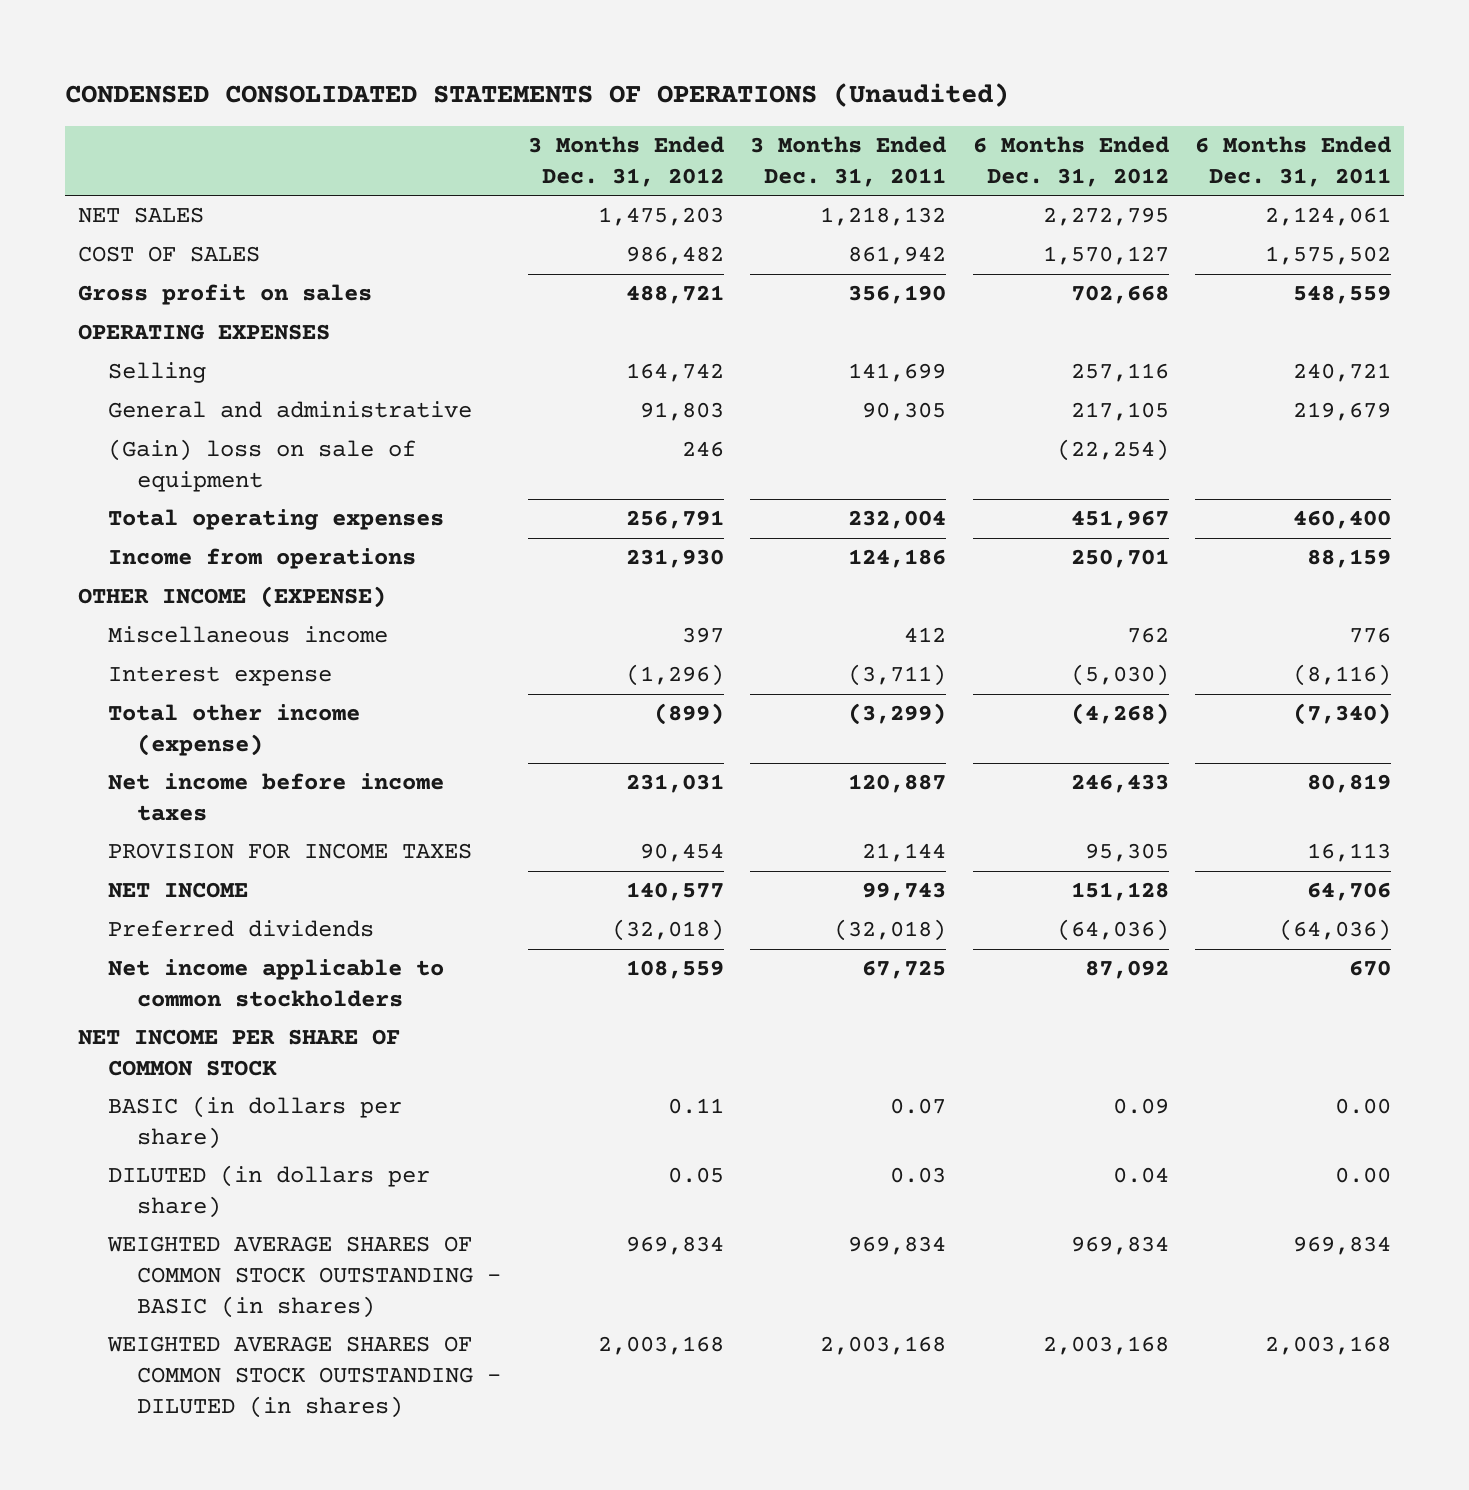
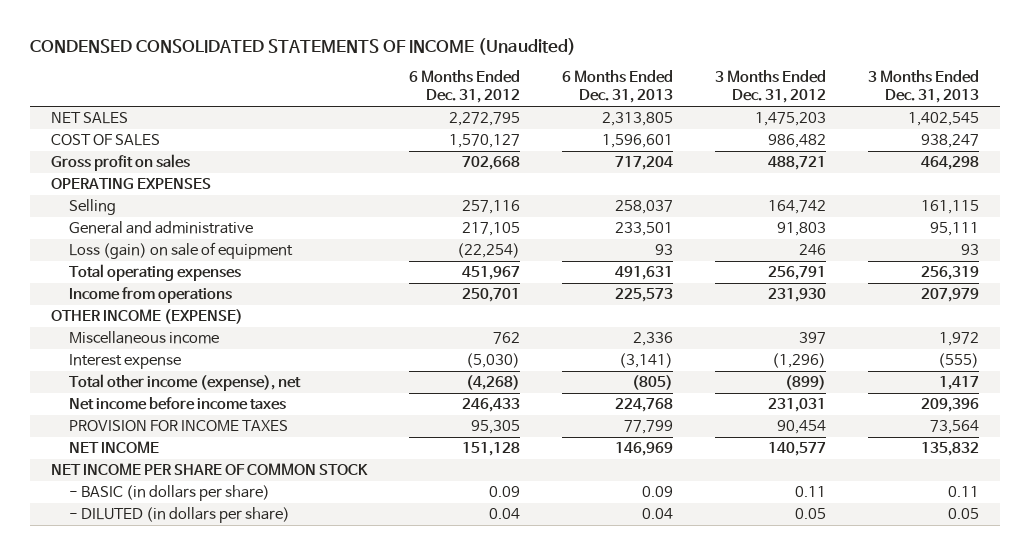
[65,83,1010,108] CONDENSED CONSOLIDATED STATEMENTS OF OPERATIONS (Unaudited) -> [29,37,576,55] CONDENSED CONSOLIDATED STATEMENTS OF INCOME (Unaudited)
[750,136,947,187] 3 Months Ended Dec. 31, 2011 -> none
[1195,136,1392,187] 6 Months Ended Dec. 31, 2011 -> none
none -> [561,70,673,104] 6 Months Ended Dec. 31, 2013
none -> [867,70,979,104] 3 Months Ended Dec. 31, 2013
[107,439,416,492] (Gain) loss on sale of equipment -> [68,242,293,260] Loss (gain) on sale of equipment
[107,704,360,756] Total other income (expense) -> [68,374,301,392] Total other income (expense), net
[107,920,374,938] Preferred dividends -> none
[107,959,444,1007] Net income applicable to common stockholders -> none
[106,1236,502,1318] WEIGHTED AVERAGE SHARES OF COMMON STOCK OUTSTANDING - BASIC (in shares) -> none
[106,1336,502,1418] WEIGHTED AVERAGE SHARES OF COMMON STOCK OUTSTANDING - DILUTED (in shares) -> none
[107,1096,402,1149] BASIC (in dollars per share) -> [68,485,270,502] - BASIC (in dollars per share)
[107,1165,430,1218] DILUTED (in dollars per share) -> [68,507,290,524] - DILUTED (in dollars per share)

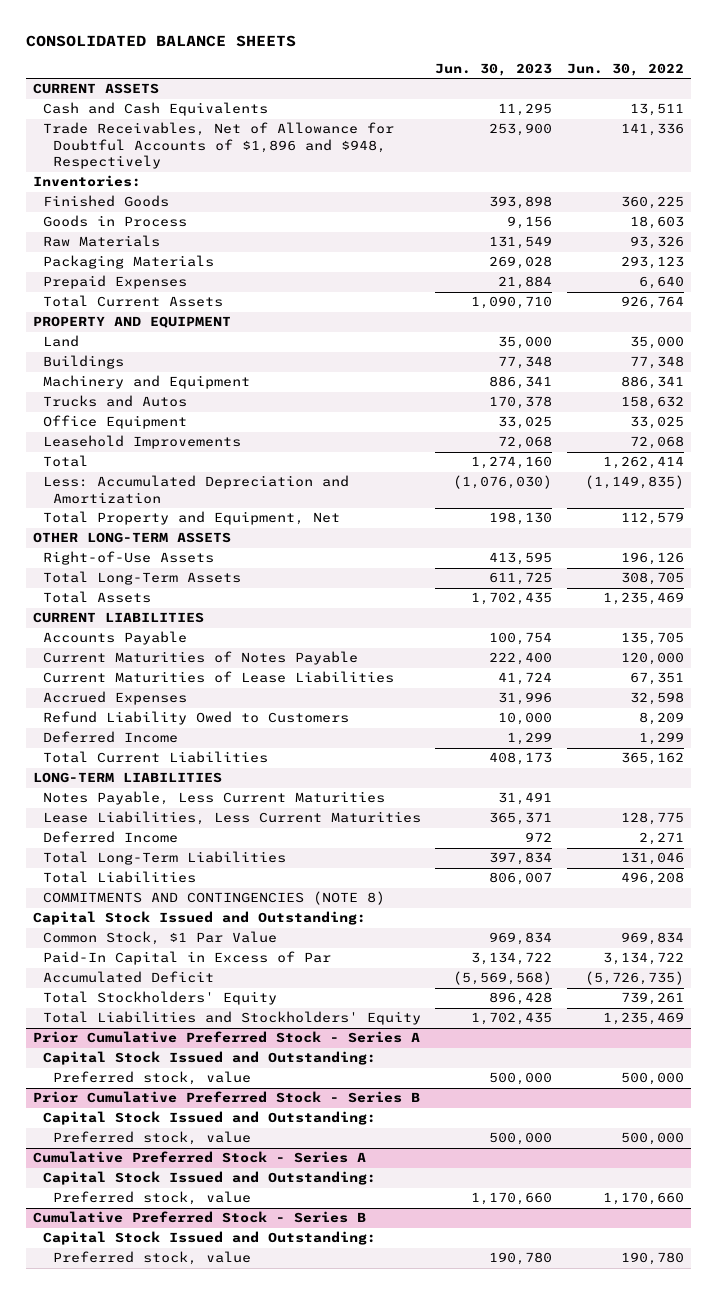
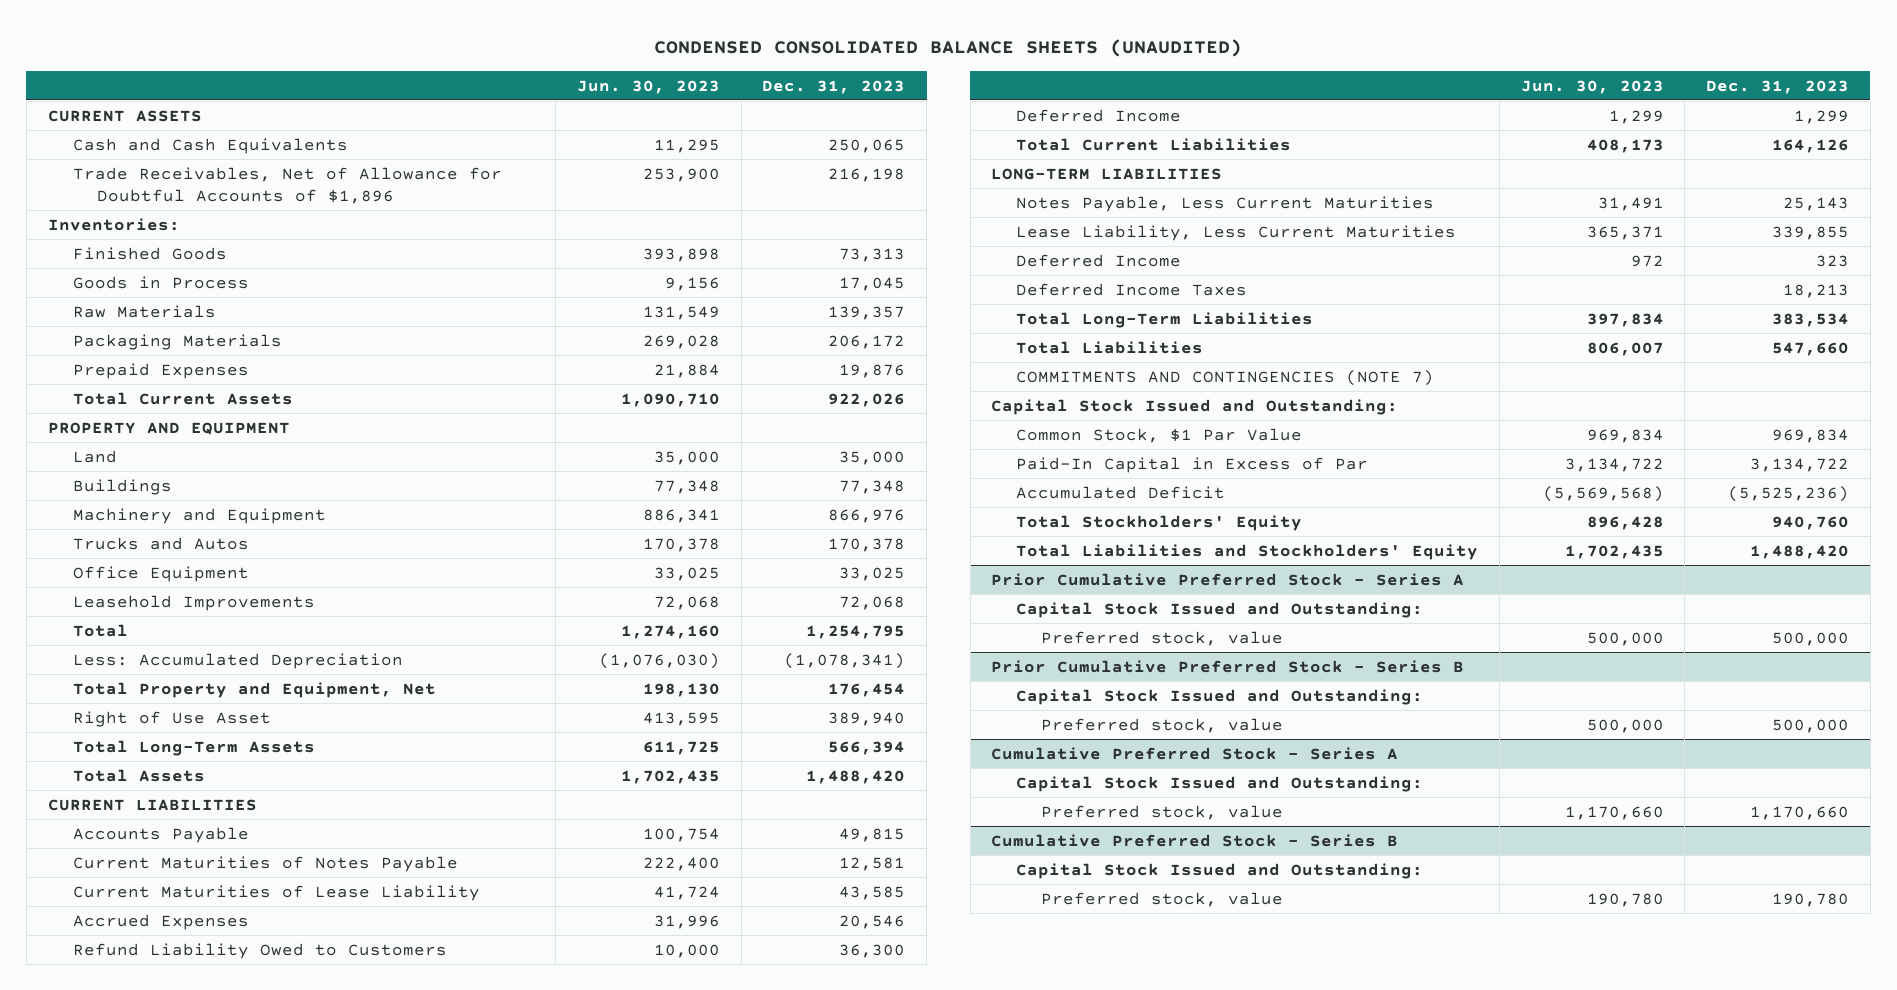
[25,34,296,47] CONSOLIDATED BALANCE SHEETS -> [654,39,1243,58] CONDENSED CONSOLIDATED BALANCE SHEETS (UNAUDITED)
[566,62,684,76] Jun. 30, 2022 -> none
none -> [762,79,906,94] Dec. 31, 2023
[43,122,395,170] Trade Receivables, Net of Allowance for Doubtful Accounts of $1,896 and $948, Respectively -> [72,166,502,204] Trade Receivables, Net of Allowance for Doubtful Accounts of $1,896
[43,475,350,504] Less: Accumulated Depreciation and Amortization -> [72,652,403,669] Less: Accumulated Depreciation
[32,532,231,544] OTHER LONG-TERM ASSETS -> none
[43,551,215,566] Right-of-Use Assets -> [72,710,271,727] Right of Use Asset
[43,671,395,684] Current Maturities of Lease Liabilities -> [72,884,480,901] Current Maturities of Lease Liability
[43,811,422,826] Lease Liabilities, Less Current Maturities -> [1016,224,1457,241] Lease Liability, Less Current Maturities
none -> [1016,282,1248,296] Deferred Income Taxes
[43,891,386,906] COMMITMENTS AND CONTINGENCIES (NOTE 8) -> [1016,369,1435,386] COMMITMENTS AND CONTINGENCIES (NOTE 7)

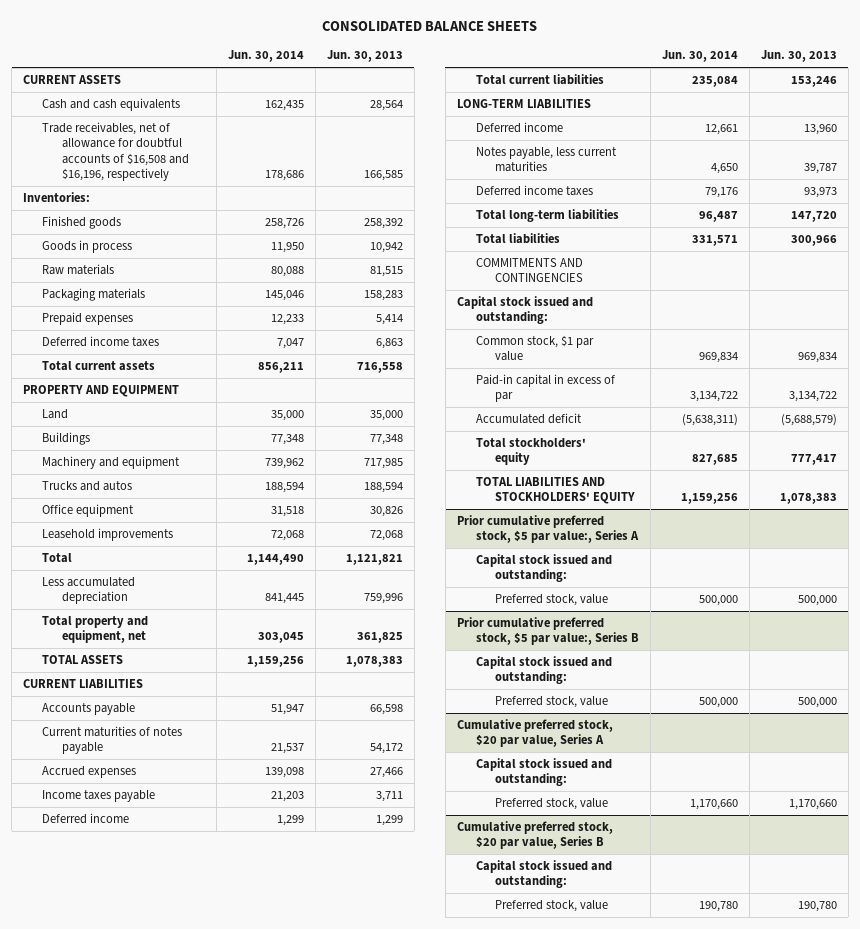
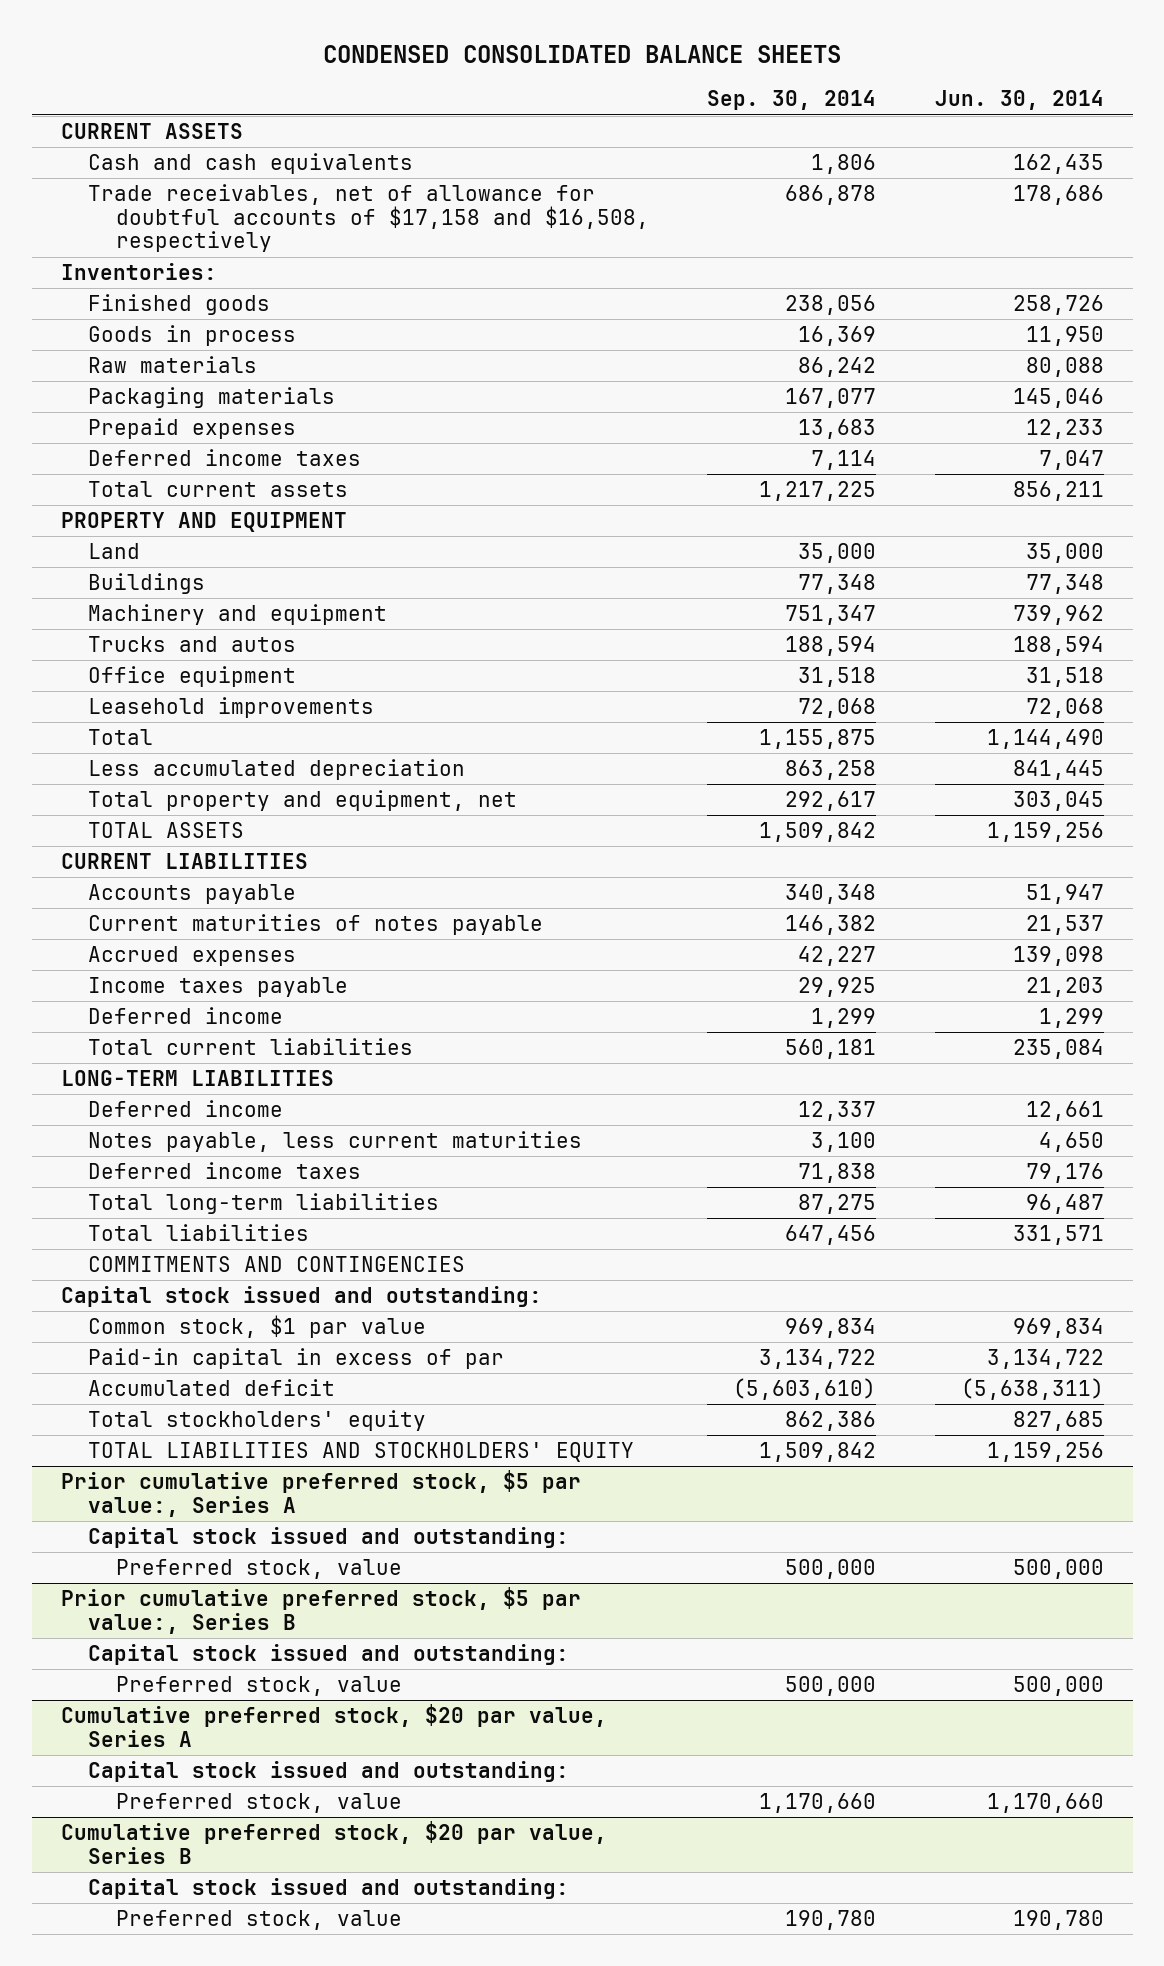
[321,20,537,31] CONSOLIDATED BALANCE SHEETS -> [323,45,842,64] CONDENSED CONSOLIDATED BALANCE SHEETS
[326,50,403,63] Jun. 30, 2013 -> none
none -> [707,90,877,111] Sep. 30, 2014
[42,122,189,182] Trade receivables, net of allowance for doubtful accounts of $16,508 and $16,196, respectively -> [88,183,649,253] Trade receivables, net of allowance for doubtful accounts of $17,158 and $16,508, respectively

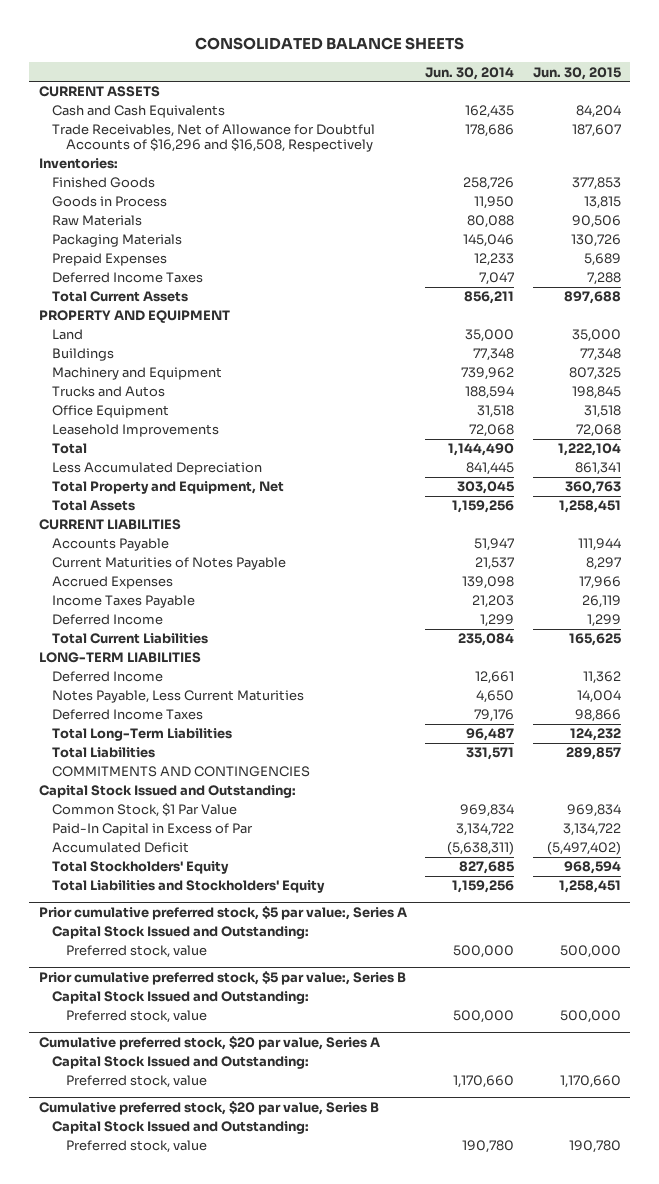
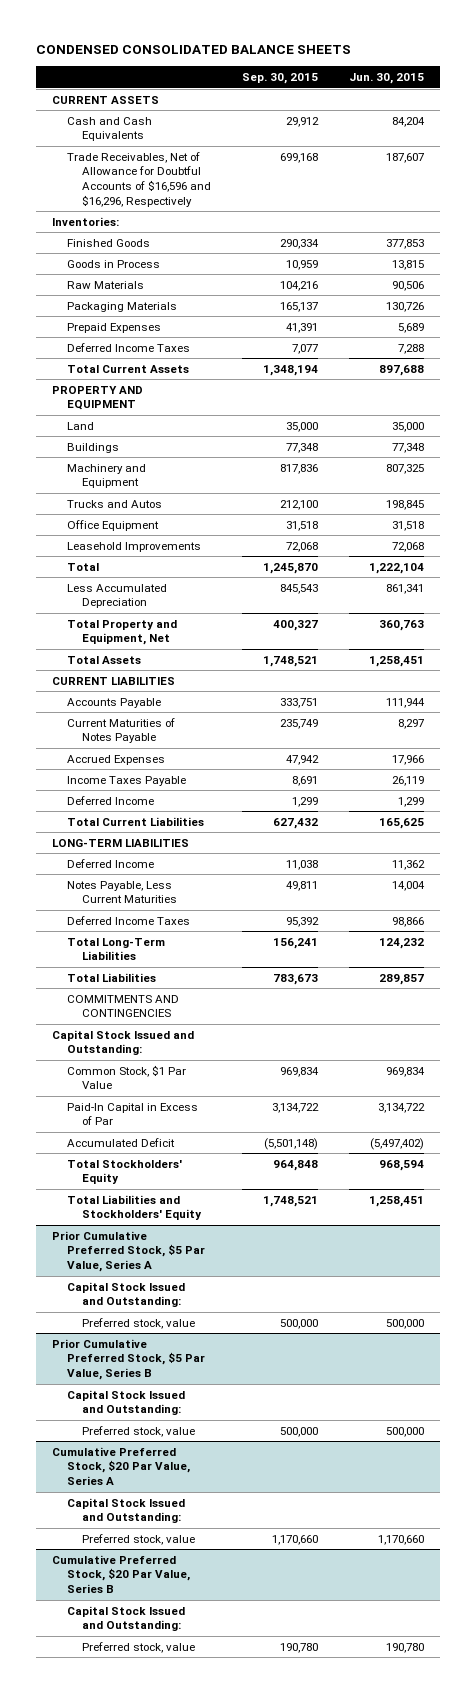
[194,37,464,51] CONSOLIDATED BALANCE SHEETS -> [36,45,352,55] CONDENSED CONSOLIDATED BALANCE SHEETS
[425,66,515,80] Jun. 30, 2014 -> none
none -> [241,73,318,85] Sep. 30, 2015
[52,124,376,153] Trade Receivables, Net of Allowance for Doubtful Accounts of $16,296 and $16,508, Respectively -> [66,151,211,207] Trade Receivables, Net of Allowance for Doubtful Accounts of $16,596 and $16,296, Respectively
[38,905,407,920] Prior cumulative preferred stock, $5 par value:, Series A -> [51,1230,205,1272] Prior Cumulative Preferred Stock, $5 Par Value, Series A
[38,970,406,985] Prior cumulative preferred stock, $5 par value:, Series B -> [51,1338,205,1380] Prior Cumulative Preferred Stock, $5 Par Value, Series B
[38,1035,380,1050] Cumulative preferred stock, $20 par value, Series A -> [51,1446,190,1485] Cumulative Preferred Stock, $20 Par Value, Series A
[38,1100,379,1115] Cumulative preferred stock, $20 par value, Series B -> [51,1554,190,1593] Cumulative Preferred Stock, $20 Par Value, Series B

